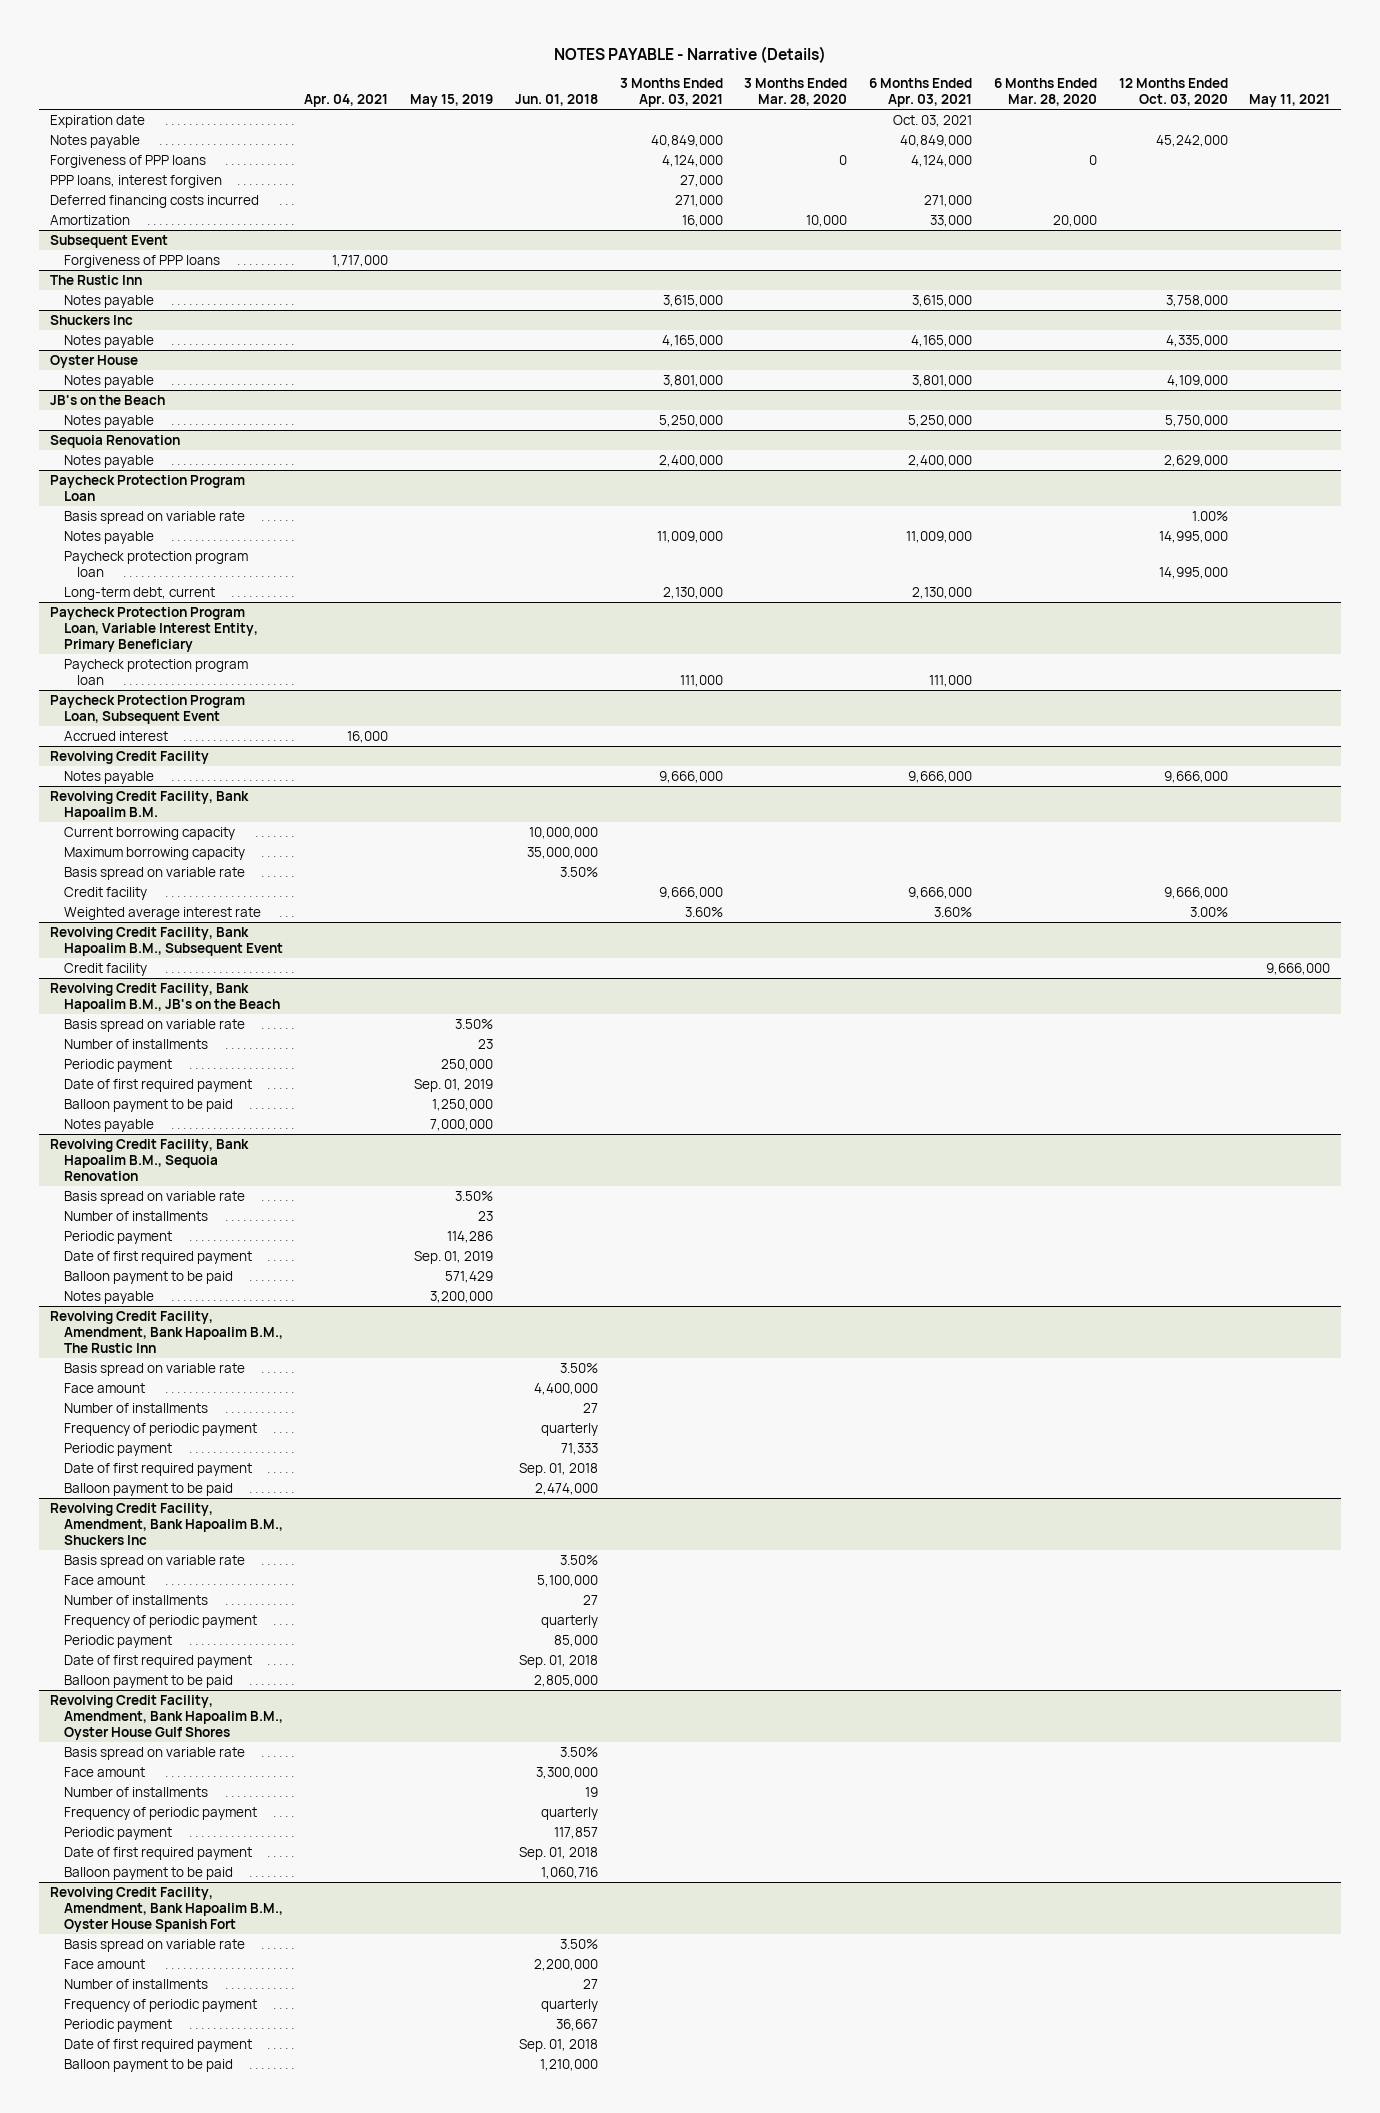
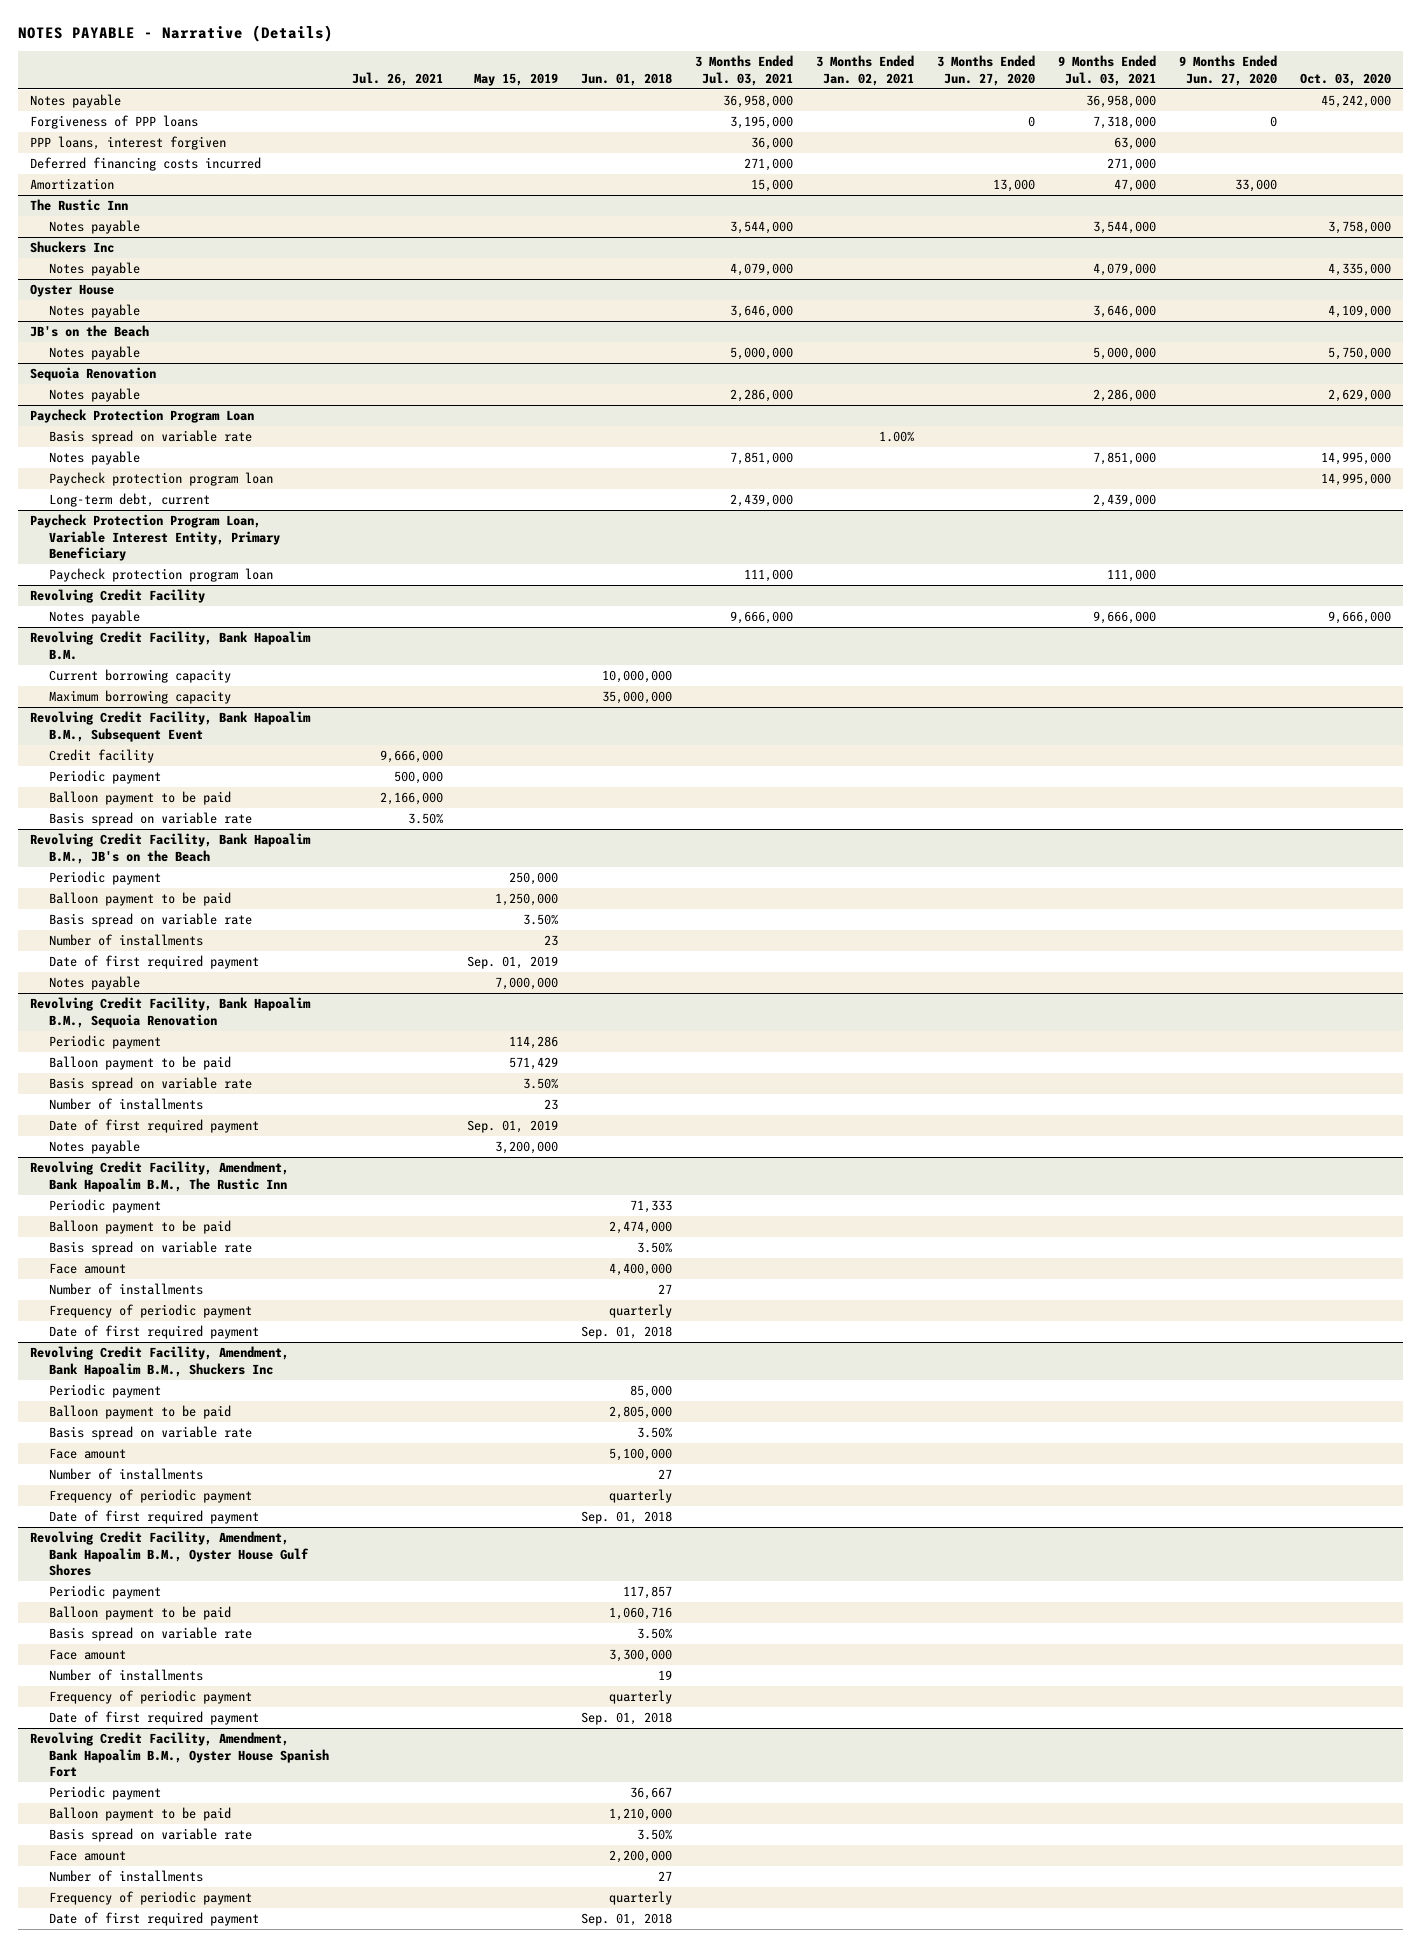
[304,94,389,108] Apr. 04, 2021 -> none
[619,78,723,108] 3 Months Ended Apr. 03, 2021 -> none
[744,78,848,107] 3 Months Ended Mar. 28, 2020 -> none
[869,78,973,108] 6 Months Ended Apr. 03, 2021 -> none
[993,78,1097,107] 6 Months Ended Mar. 28, 2020 -> none
[1118,78,1228,107] 12 Months Ended Oct. 03, 2020 -> none
[1249,94,1331,108] May 11, 2021 -> none
none -> [352,71,444,86] Jul. 26, 2021
none -> [694,55,793,86] 3 Months Ended Jul. 03, 2021
none -> [815,55,914,86] 3 Months Ended Jan. 02, 2021
none -> [936,55,1035,86] 3 Months Ended Jun. 27, 2020
none -> [1057,55,1156,86] 9 Months Ended Jul. 03, 2021
none -> [1178,55,1277,86] 9 Months Ended Jun. 27, 2020
none -> [1300,72,1392,86] Oct. 03, 2020
[49,114,145,128] Expiration date -> none
[49,234,168,248] Subsequent Event -> none
[63,254,220,268] Forgiveness of PPP loans -> none
[49,694,245,725] Paycheck Protection Program Loan, Subsequent Event -> none
[63,730,168,741] Accrued interest -> none
[63,866,245,880] Basis spread on variable rate -> none
[63,886,147,900] Credit facility -> none
[63,906,261,920] Weighted average interest rate -> none
none -> [49,770,162,785] Periodic payment
none -> [49,791,232,806] Balloon payment to be paid
none -> [49,812,253,827] Basis spread on variable rate
[63,1058,172,1072] Periodic payment -> [49,871,162,886] Periodic payment
[63,1098,233,1112] Balloon payment to be paid -> [49,892,232,907] Balloon payment to be paid
[63,1230,172,1244] Periodic payment -> [49,1035,162,1050] Periodic payment
[63,1270,233,1284] Balloon payment to be paid -> [49,1056,232,1071] Balloon payment to be paid
[63,1442,172,1456] Periodic payment -> [49,1199,162,1214] Periodic payment
[63,1482,233,1496] Balloon payment to be paid -> [49,1220,232,1235] Balloon payment to be paid
[63,1634,172,1648] Periodic payment -> [49,1384,162,1399] Periodic payment
[63,1674,233,1688] Balloon payment to be paid -> [49,1405,232,1420] Balloon payment to be paid
[63,1826,172,1840] Periodic payment -> [49,1585,162,1600] Periodic payment
[63,1866,233,1880] Balloon payment to be paid -> [49,1606,232,1621] Balloon payment to be paid
[63,2018,172,2032] Periodic payment -> [49,1786,162,1801] Periodic payment
[63,2058,233,2072] Balloon payment to be paid -> [49,1807,232,1822] Balloon payment to be paid

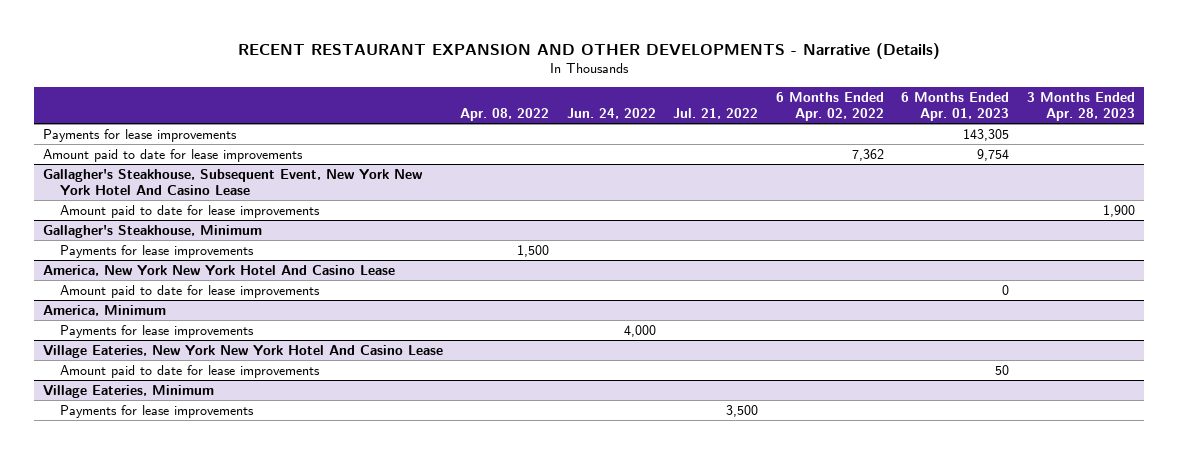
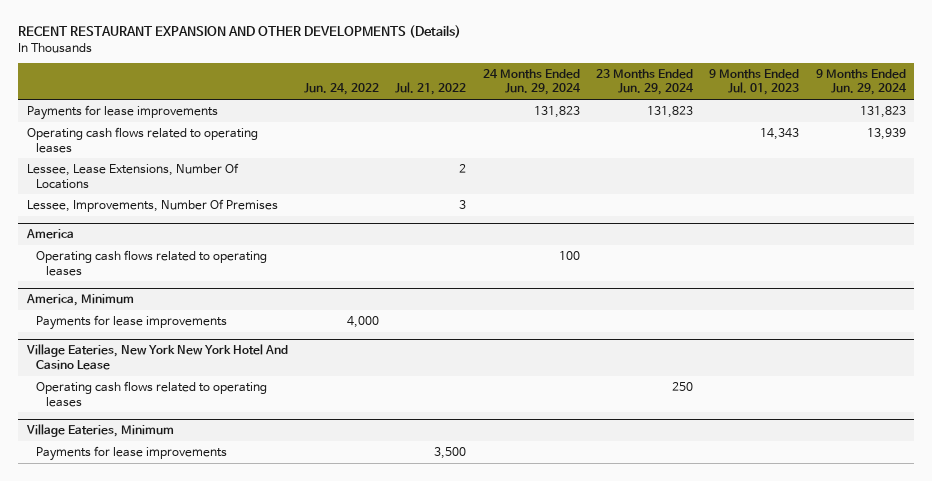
[237,42,940,59] RECENT RESTAURANT EXPANSION AND OTHER DEVELOPMENTS - Narrative (Details) -> [18,25,462,39] RECENT RESTAURANT EXPANSION AND OTHER DEVELOPMENTS (Details)
[460,107,550,121] Apr. 08, 2022 -> none
[775,91,884,121] 6 Months Ended Apr. 02, 2022 -> none
[901,91,1010,121] 6 Months Ended Apr. 01, 2023 -> none
[1026,91,1135,121] 3 Months Ended Apr. 28, 2023 -> none
none -> [482,69,581,96] 24 Months Ended Jun. 29, 2024
none -> [595,69,694,96] 23 Months Ended Jun. 29, 2024
none -> [709,69,800,96] 9 Months Ended Jul. 01, 2023
none -> [815,69,907,96] 9 Months Ended Jun. 29, 2024
[42,168,423,195] Gallagher's Steakhouse, Subsequent Event, New York New York Hotel And Casino Lease -> none
[60,204,321,218] Amount paid to date for lease improvements -> none
[42,224,262,238] Gallagher's Steakhouse, Minimum -> none
[60,244,255,258] Payments for lease improvements -> none
[42,148,303,162] Amount paid to date for lease improvements -> [26,127,258,153] Operating cash flows related to operating leases
none -> [26,163,239,189] Lessee, Lease Extensions, Number Of Locations
none -> [26,199,278,213] Lessee, Improvements, Number Of Premises
[42,264,395,276] America, New York New York Hotel And Casino Lease -> [25,229,74,240] America
[60,284,321,298] Amount paid to date for lease improvements -> [36,250,268,276] Operating cash flows related to operating leases
[60,364,321,378] Amount paid to date for lease improvements -> [36,381,268,407] Operating cash flows related to operating leases

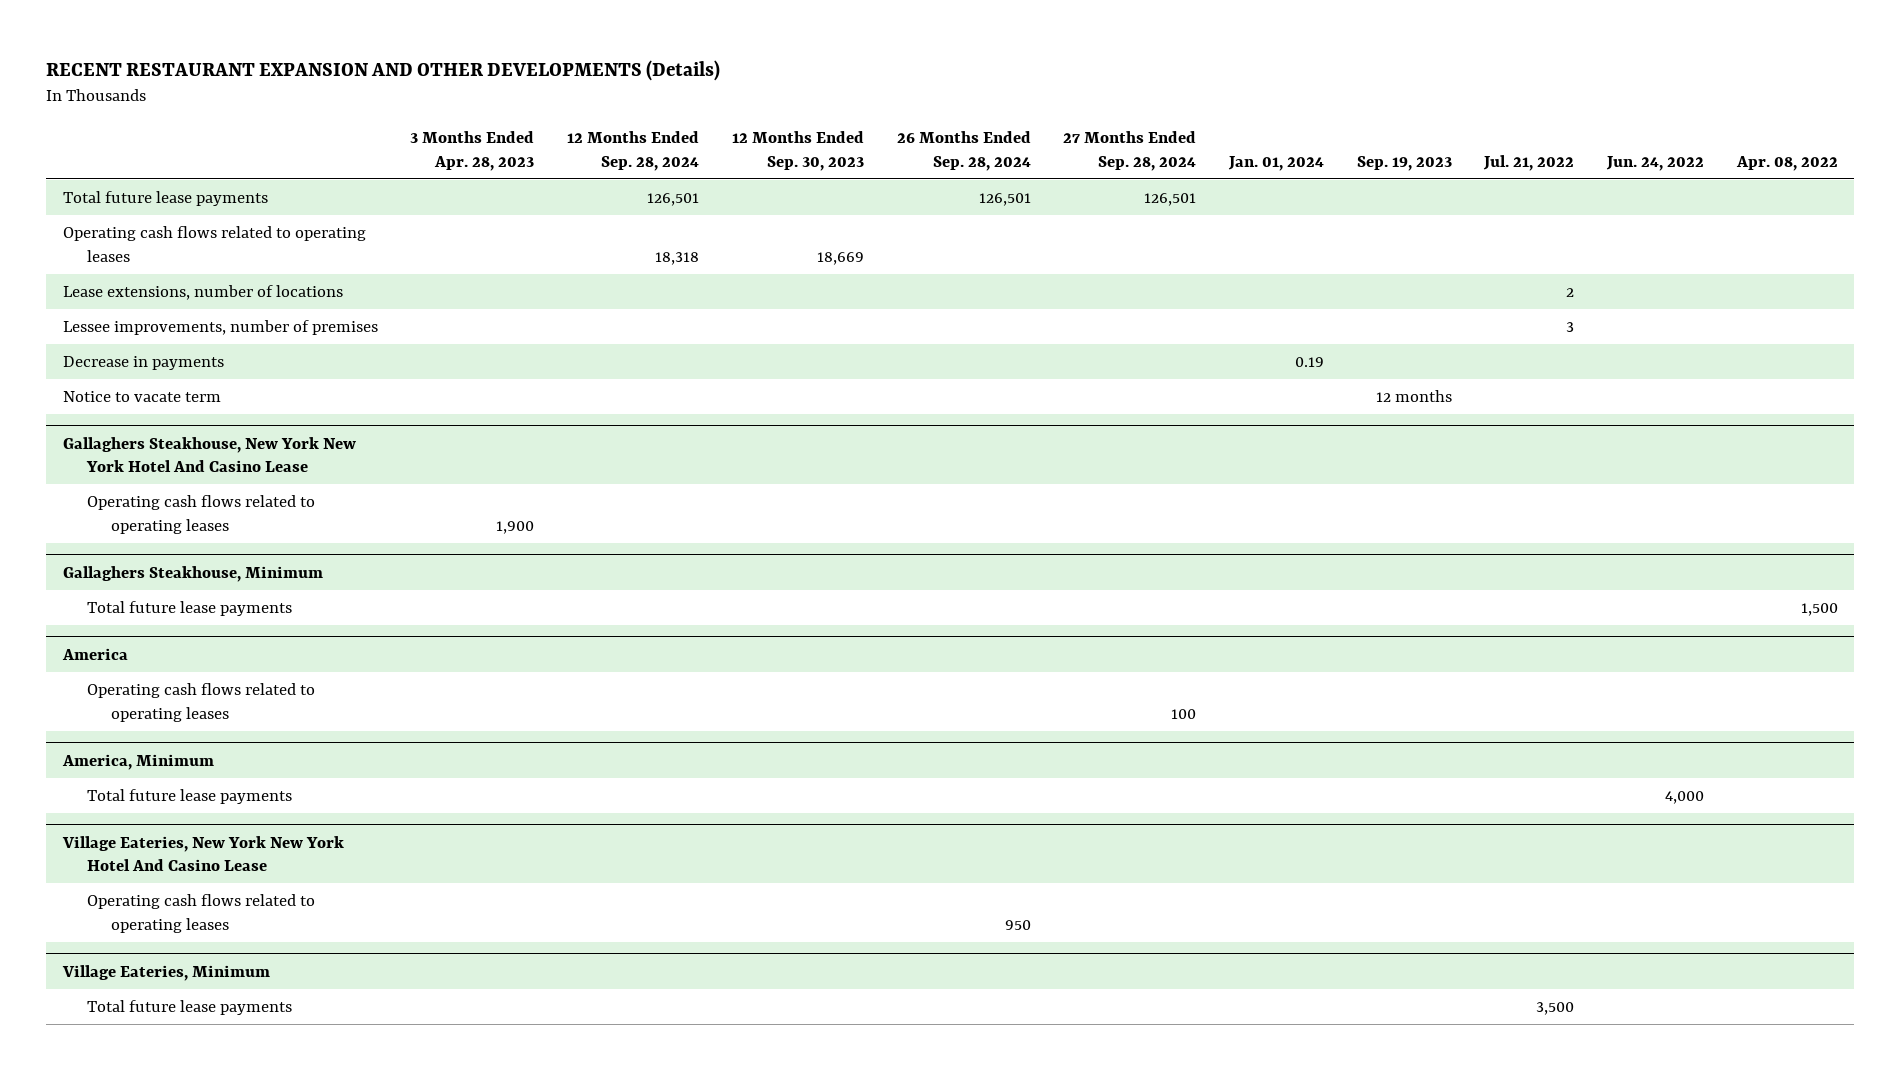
[482,69,581,96] 24 Months Ended Jun. 29, 2024 -> none
[595,69,694,96] 23 Months Ended Jun. 29, 2024 -> none
[709,69,800,96] 9 Months Ended Jul. 01, 2023 -> none
[815,69,907,96] 9 Months Ended Jun. 29, 2024 -> none
none -> [410,131,535,171] 3 Months Ended Apr. 28, 2023
none -> [567,131,700,171] 12 Months Ended Sep. 28, 2024
none -> [731,131,864,171] 12 Months Ended Sep. 30, 2023
none -> [896,131,1031,171] 26 Months Ended Sep. 28, 2024
none -> [1063,131,1197,171] 27 Months Ended Sep. 28, 2024
none -> [1227,155,1324,171] Jan. 01, 2024
none -> [1356,155,1452,171] Sep. 19, 2023
none -> [1735,155,1838,171] Apr. 08, 2022
[26,105,218,121] Payments for lease improvements -> [62,190,268,206] Total future lease payments
[26,163,239,189] Lessee, Lease Extensions, Number Of Locations -> [62,284,343,300] Lease extensions, number of locations
[26,199,278,213] Lessee, Improvements, Number Of Premises -> [62,319,378,335] Lessee improvements, number of premises
none -> [62,355,224,370] Decrease in payments
none -> [62,390,221,402] Notice to vacate term
none -> [62,436,356,473] Gallaghers Steakhouse, New York New York Hotel And Casino Lease
none -> [86,494,315,534] Operating cash flows related to operating leases
none -> [62,565,323,582] Gallaghers Steakhouse, Minimum
none -> [86,600,292,616] Total future lease payments
[36,315,228,331] Payments for lease improvements -> [86,788,292,804] Total future lease payments
[36,446,228,462] Payments for lease improvements -> [86,999,292,1015] Total future lease payments

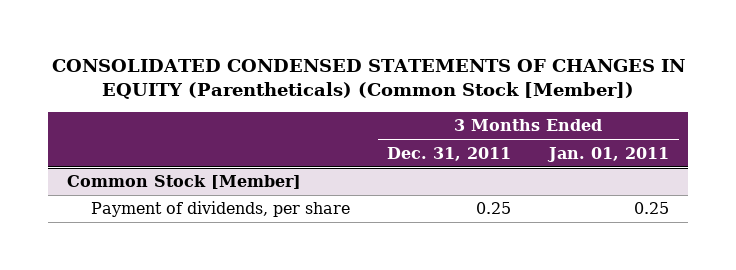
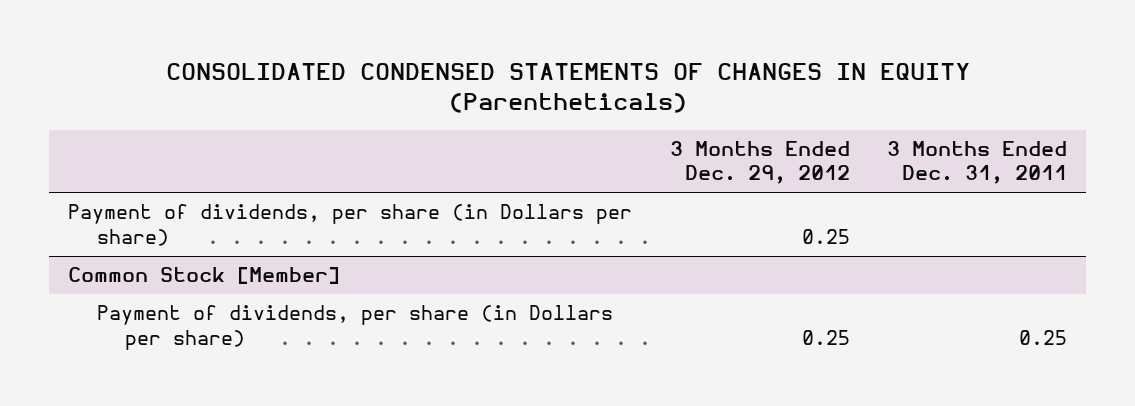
[51,58,685,100] CONSOLIDATED CONDENSED STATEMENTS OF CHANGES IN EQUITY (Parentheticals) (Common Stock [Member]) -> [165,62,970,113] CONSOLIDATED CONDENSED STATEMENTS OF CHANGES IN EQUITY (Parentheticals)
[547,146,670,162] Jan. 01, 2011 -> none
none -> [669,140,850,185] 3 Months Ended Dec. 29, 2012
none -> [68,204,633,246] Payment of dividends, per share (in Dollars per share)
[90,201,350,218] Payment of dividends, per share -> [96,305,613,350] Payment of dividends, per share (in Dollars per share)

